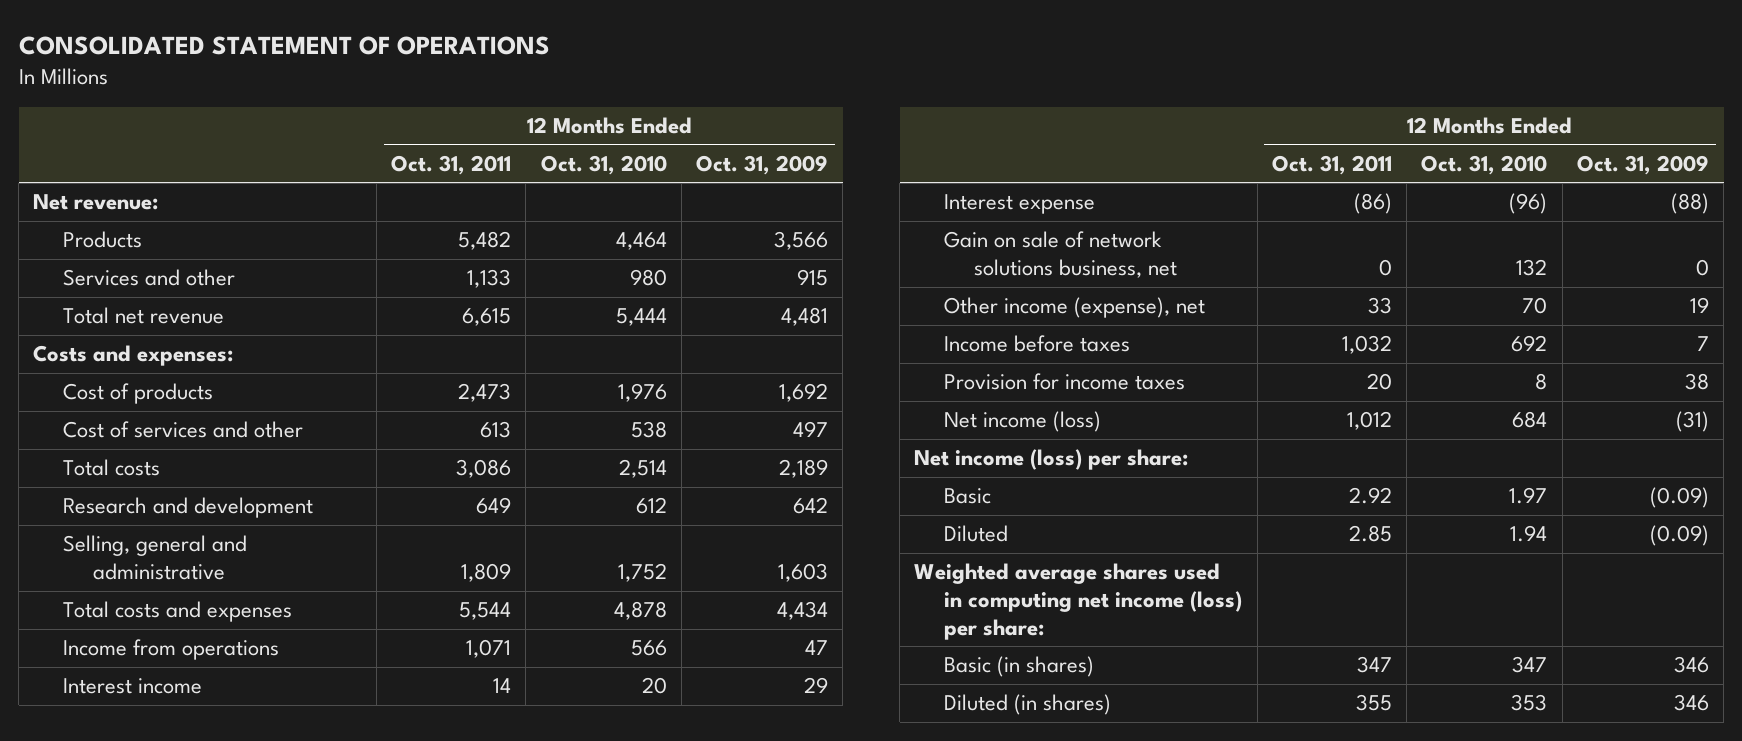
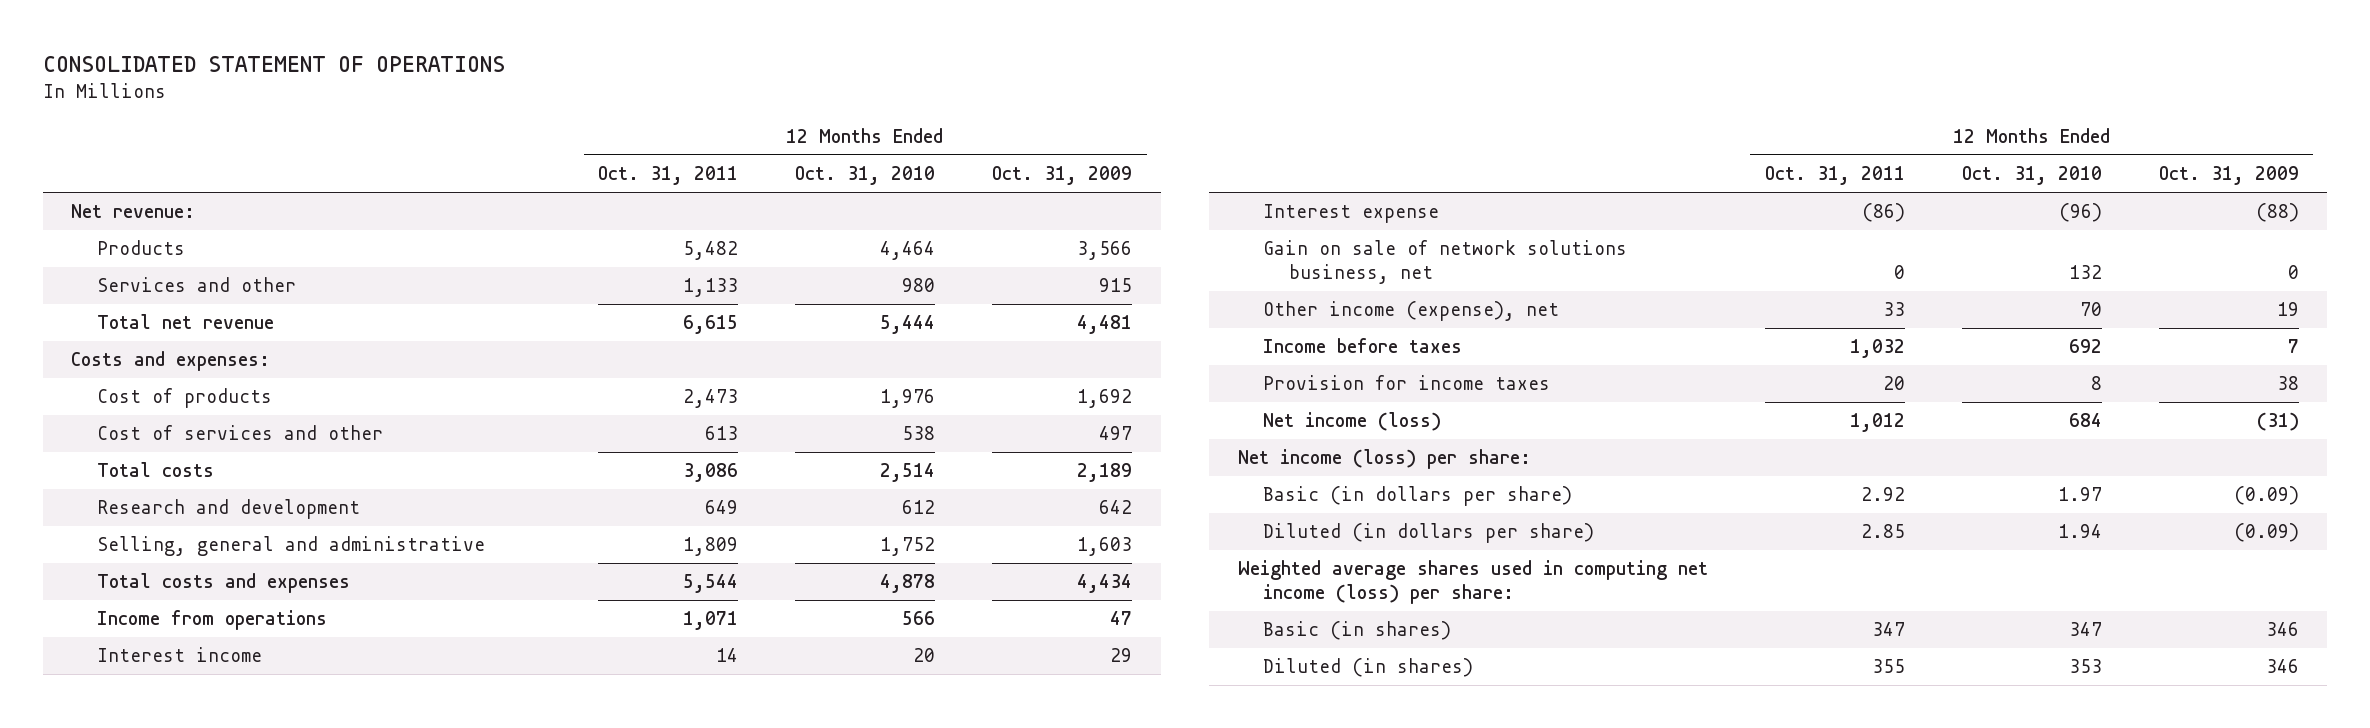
[944,488,992,505] Basic -> [1263,486,1573,507] Basic (in dollars per share)
[944,525,1009,543] Diluted -> [1263,523,1595,544] Diluted (in dollars per share)

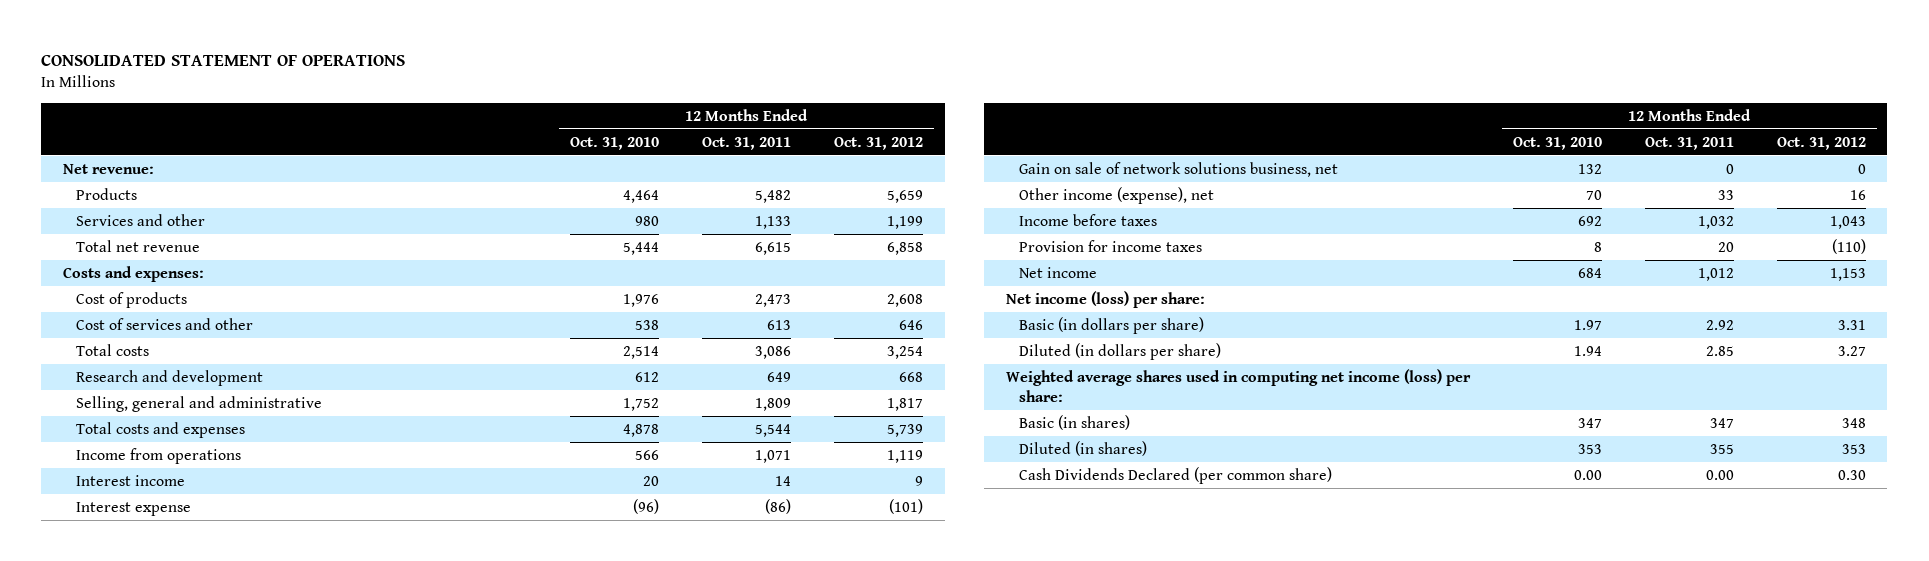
[992,165,1133,185] Oct. 31, 2009 -> none
none -> [833,136,923,150] Oct. 31, 2012
[1263,412,1442,432] Net income (loss) -> [1019,266,1098,278] Net income
none -> [1019,466,1333,484] Cash Dividends Declared (per common share)

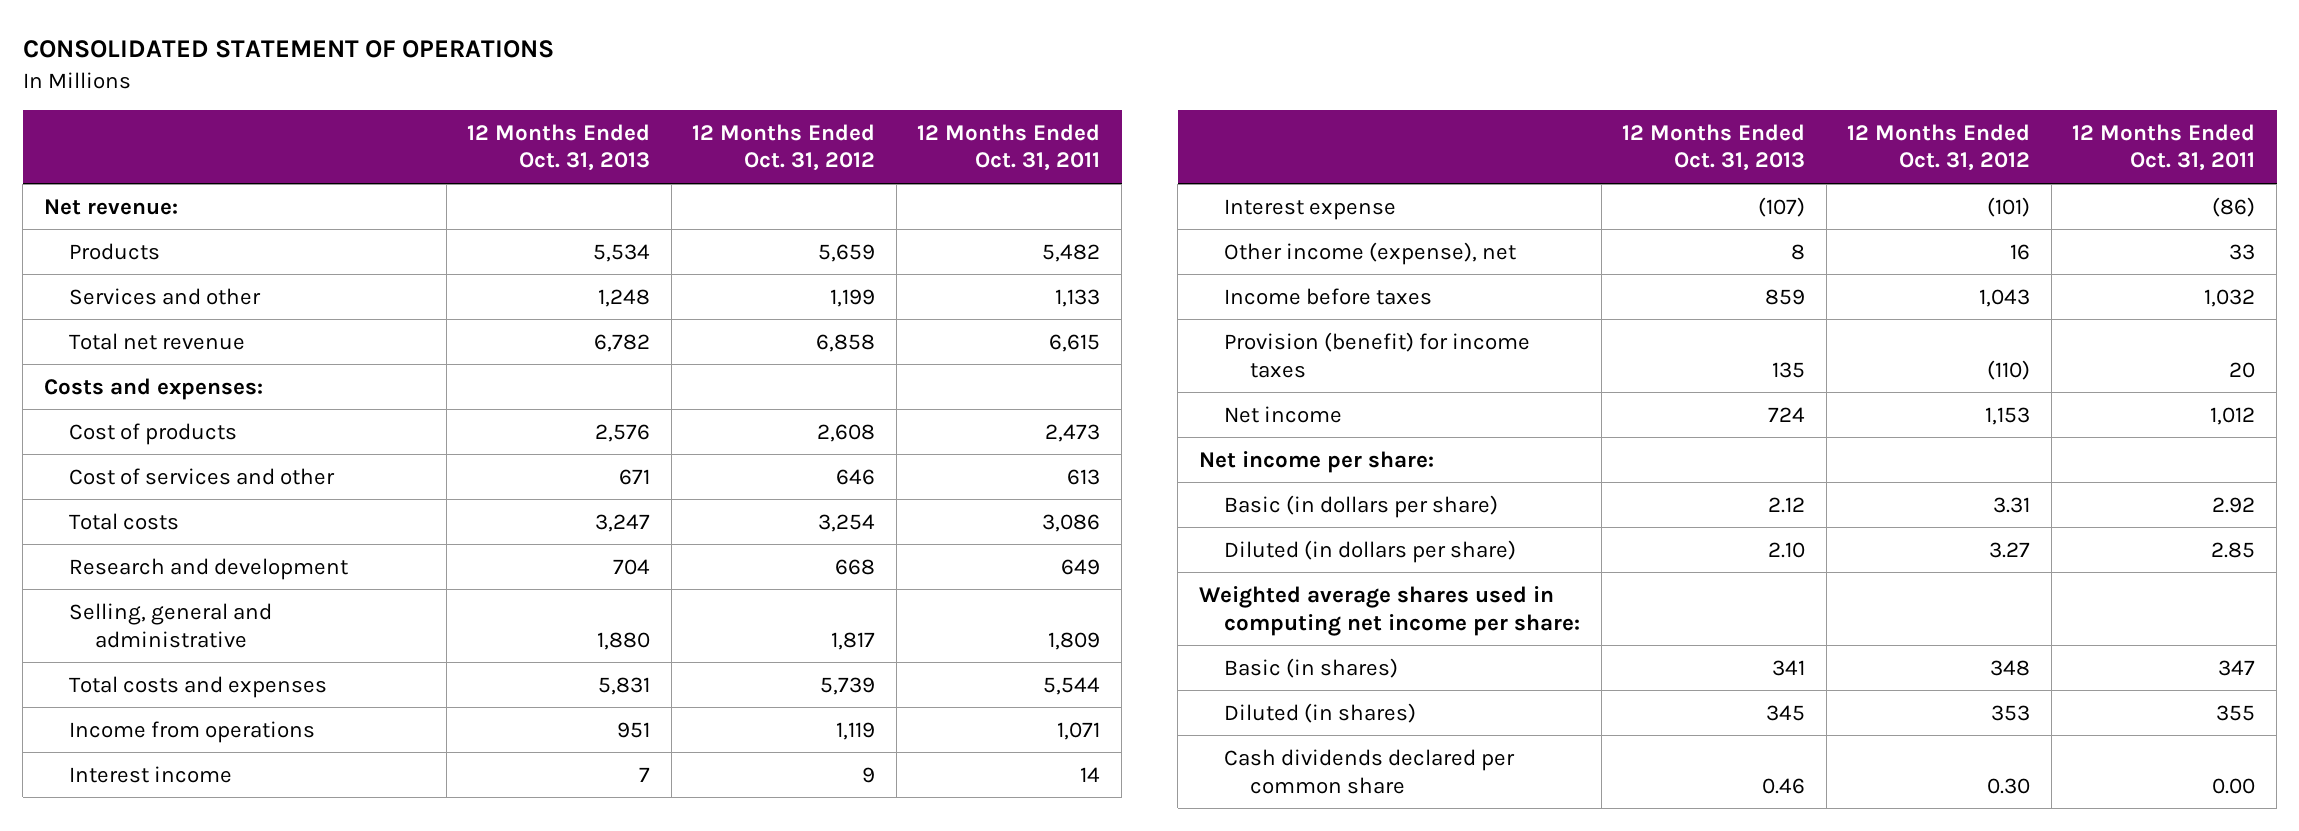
[569,136,659,150] Oct. 31, 2010 -> none
none -> [467,123,651,172] 12 Months Ended Oct. 31, 2013
[1019,161,1339,177] Gain on sale of network solutions business, net -> none
[1019,239,1203,252] Provision for income taxes -> [1224,331,1531,378] Provision (benefit) for income taxes
[1005,290,1205,308] Net income (loss) per share: -> [1198,450,1434,473] Net income per share:
[1005,368,1471,403] Weighted average shares used in computing net income (loss) per share: -> [1198,585,1581,636] Weighted average shares used in computing net income per share:
[1019,466,1333,484] Cash Dividends Declared (per common share) -> [1224,748,1516,794] Cash dividends declared per common share

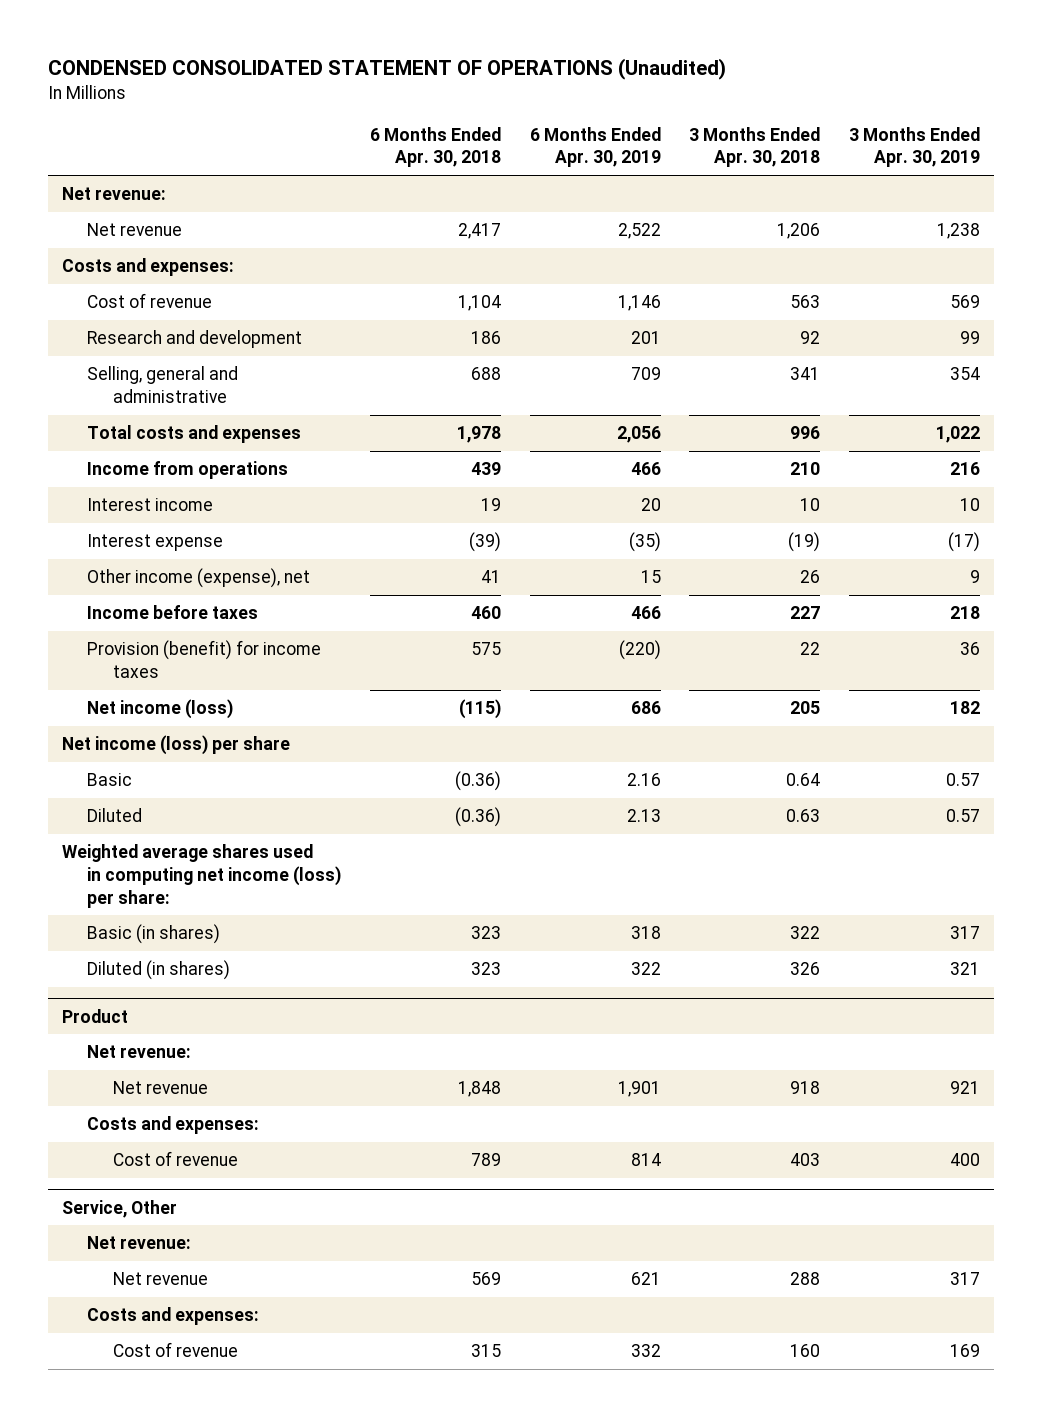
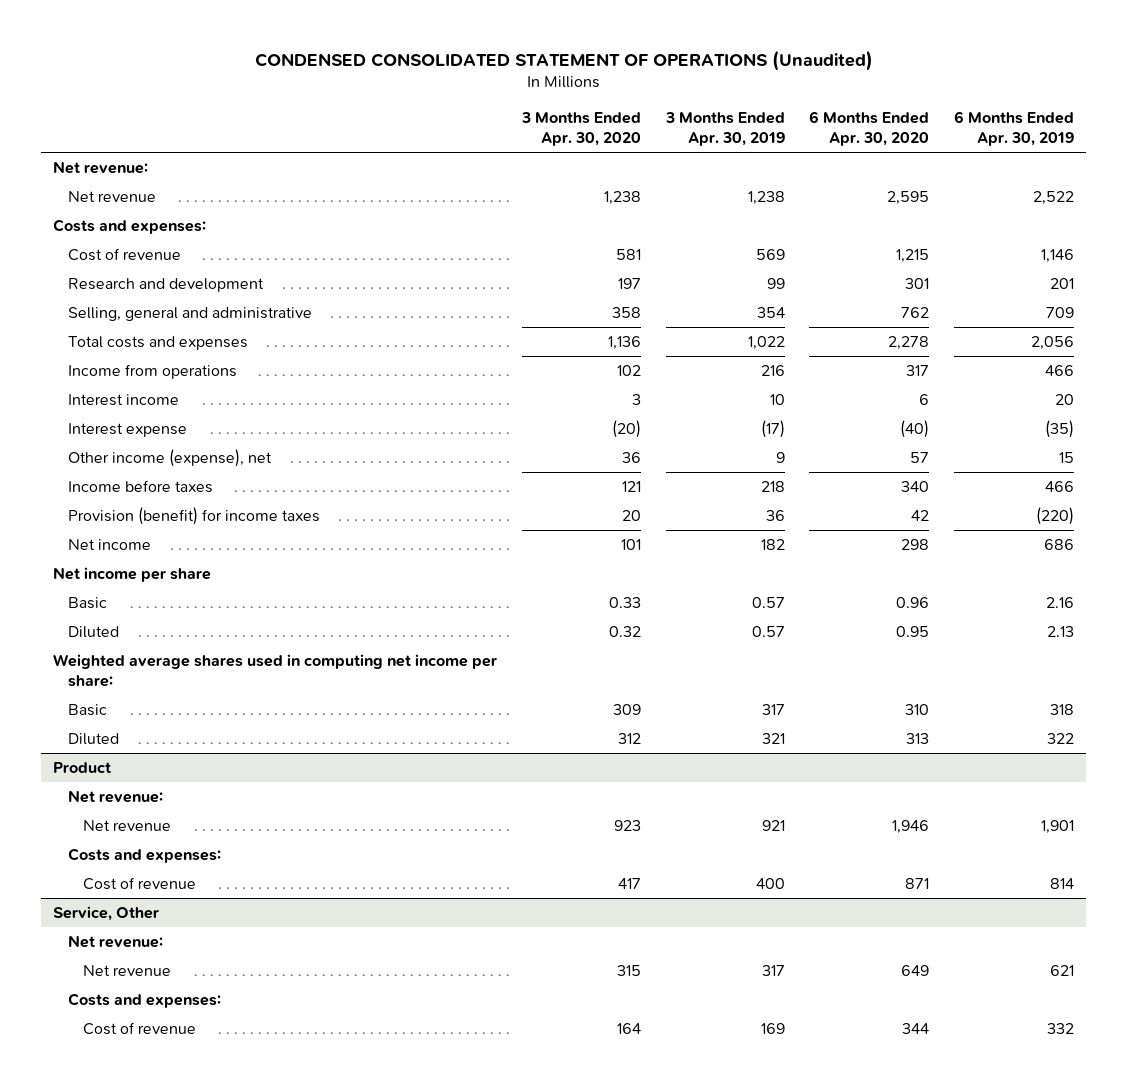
[370,126,502,168] 6 Months Ended Apr. 30, 2018 -> none
[689,126,821,168] 3 Months Ended Apr. 30, 2018 -> none
none -> [520,111,641,146] 3 Months Ended Apr. 30, 2020
none -> [809,110,930,146] 6 Months Ended Apr. 30, 2020
[87,699,234,720] Net income (loss) -> [68,538,152,550] Net income
[61,735,290,756] Net income (loss) per share -> [53,566,212,582] Net income per share
[61,844,342,908] Weighted average shares used in computing net income (loss) per share: -> [53,653,498,688] Weighted average shares used in computing net income per share:
[87,924,221,945] Basic (in shares) -> [68,703,108,716] Basic
[87,960,231,981] Diluted (in shares) -> [68,732,120,745] Diluted

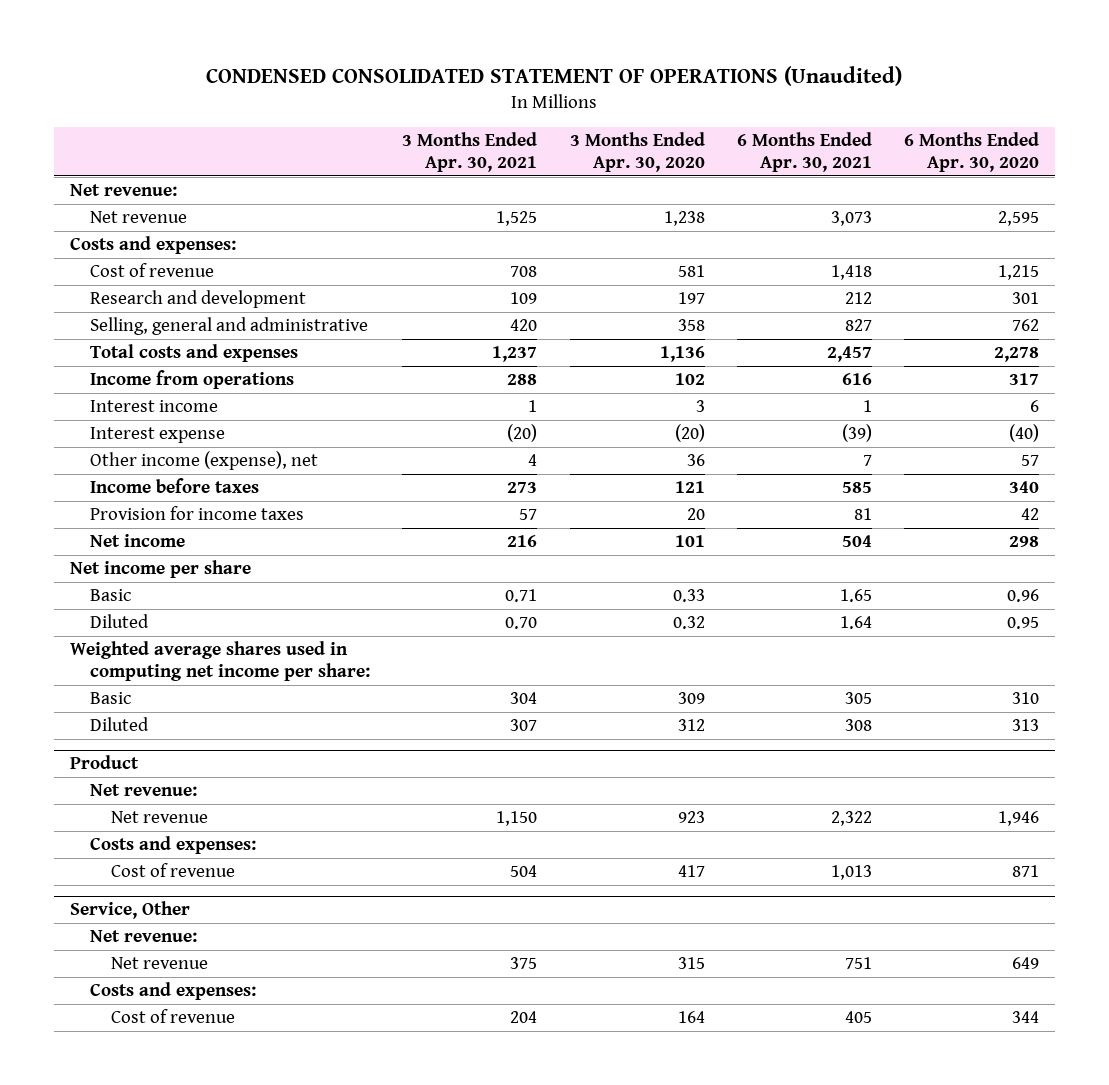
[664,111,785,146] 3 Months Ended Apr. 30, 2019 -> none
[953,110,1074,146] 6 Months Ended Apr. 30, 2019 -> none
none -> [402,131,538,173] 3 Months Ended Apr. 30, 2021
none -> [736,131,872,173] 6 Months Ended Apr. 30, 2021
[68,506,321,525] Provision (benefit) for income taxes -> [90,506,305,521] Provision for income taxes

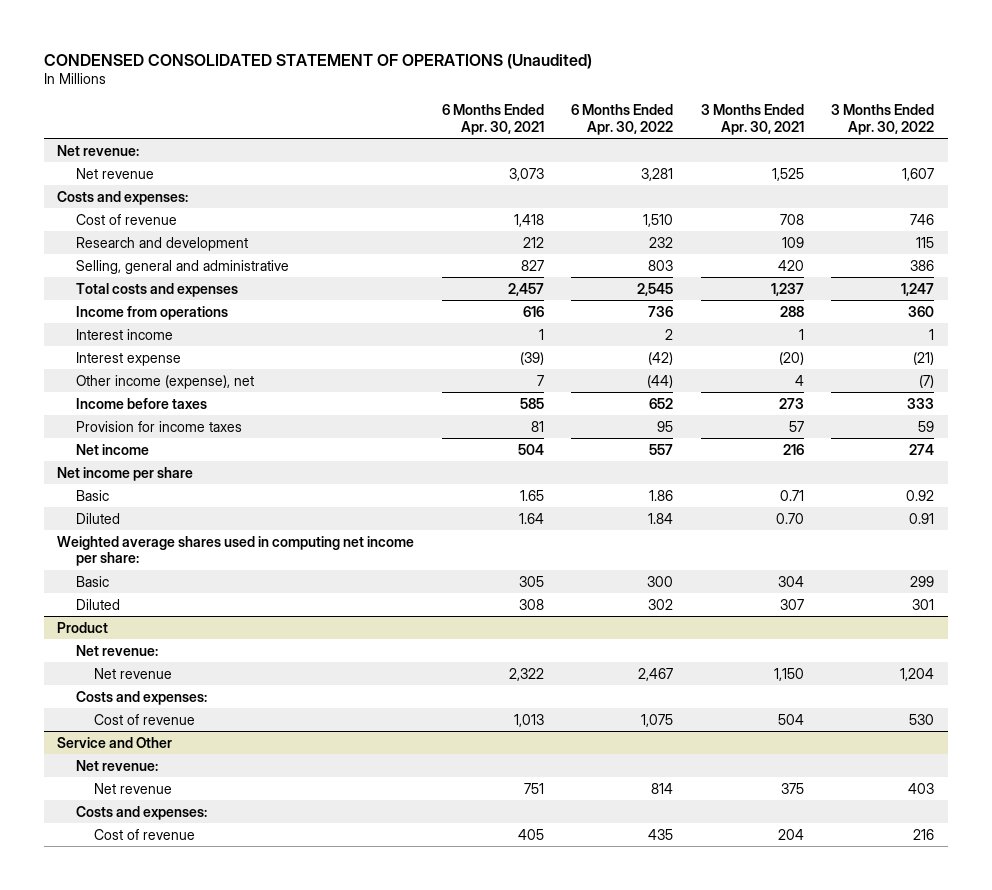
[569,131,705,173] 3 Months Ended Apr. 30, 2020 -> none
[903,131,1039,173] 6 Months Ended Apr. 30, 2020 -> none
none -> [571,104,674,135] 6 Months Ended Apr. 30, 2022
none -> [831,104,935,135] 3 Months Ended Apr. 30, 2022
[69,901,190,920] Service, Other -> [57,736,173,748] Service and Other

